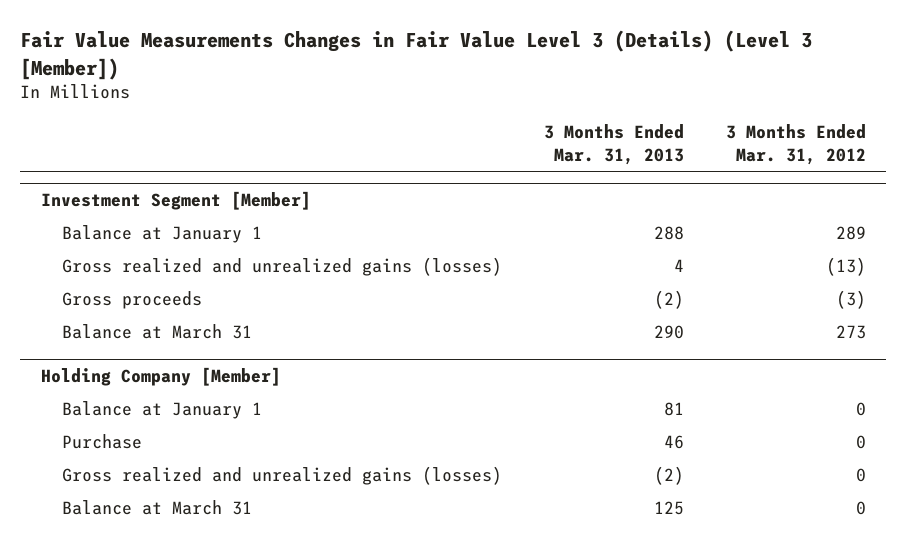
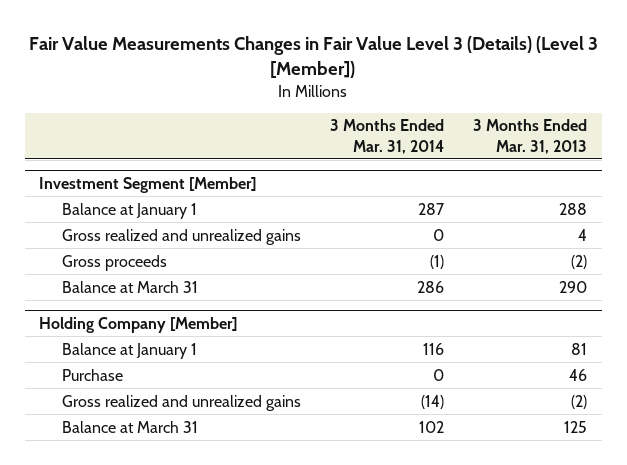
[725,124,866,166] 3 Months Ended Mar. 31, 2012 -> none
none -> [330,119,445,154] 3 Months Ended Mar. 31, 2014
[61,256,502,276] Gross realized and unrealized gains (losses) -> [62,228,302,245] Gross realized and unrealized gains
[61,465,502,485] Gross realized and unrealized gains (losses) -> [62,394,302,411] Gross realized and unrealized gains

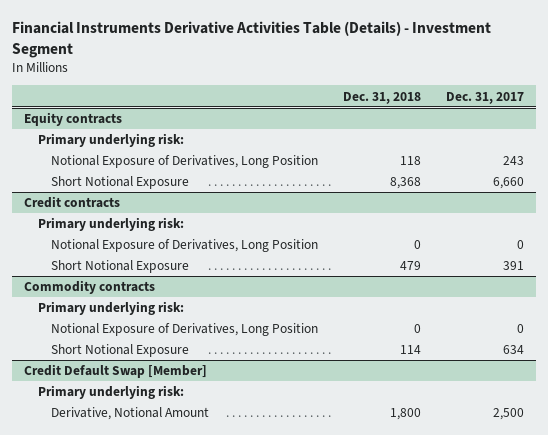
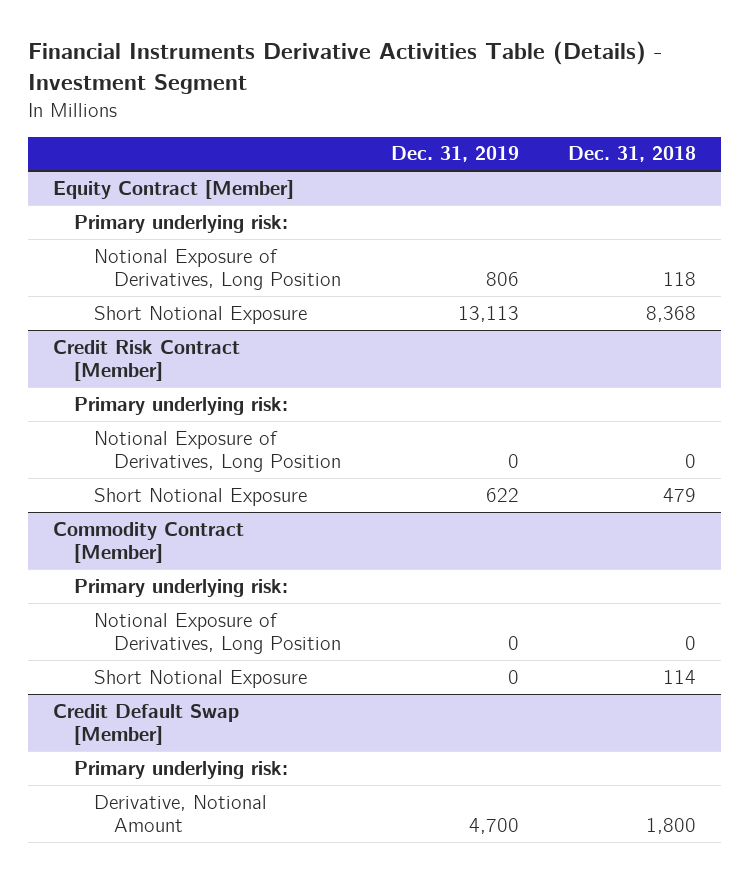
[445,91,524,104] Dec. 31, 2017 -> none
none -> [390,146,519,163] Dec. 31, 2019
[24,112,123,127] Equity contracts -> [53,179,295,199] Equity Contract [Member]
[24,196,121,209] Credit contracts -> [53,339,241,381] Credit Risk Contract [Member]
[24,280,156,295] Commodity contracts -> [53,521,245,563] Commodity Contract [Member]

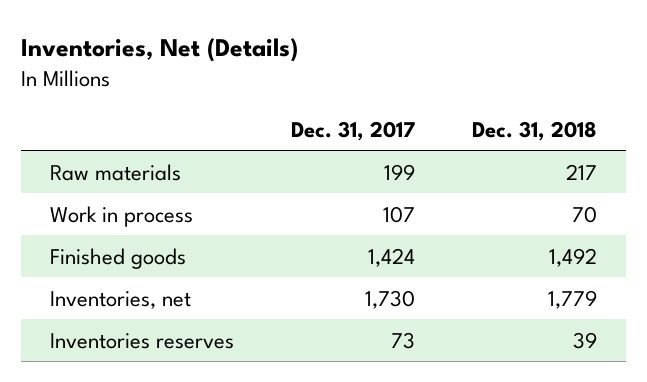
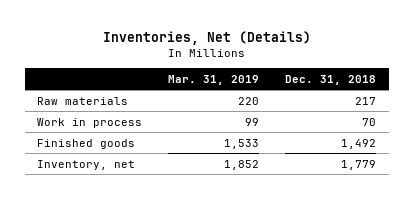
[290,120,415,141] Dec. 31, 2017 -> none
none -> [168,74,260,85] Mar. 31, 2019
[49,332,234,349] Inventories reserves -> none
[49,290,191,309] Inventories, net -> [37,159,136,170] Inventory, net

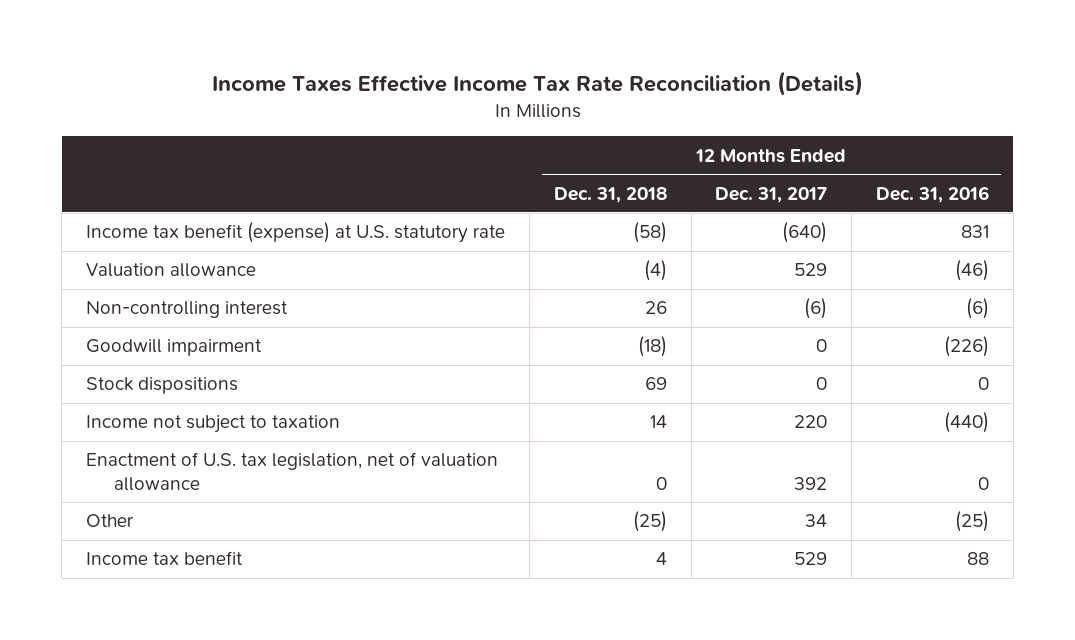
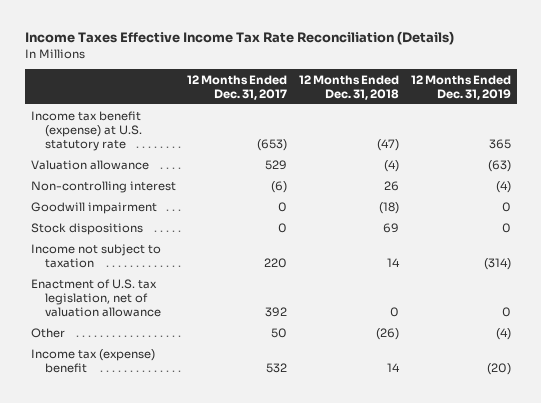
[876,185,990,203] Dec. 31, 2016 -> none
none -> [410,74,511,100] 12 Months Ended Dec. 31, 2019
[632,222,667,244] (58) -> [377,138,400,151] (47)
[782,222,828,244] (640) -> [257,138,288,151] (653)
[632,511,667,533] (25) -> [376,327,400,340] (26)
[805,514,828,528] 34 -> [271,327,288,338] 50
[86,551,244,566] Income tax benefit -> [30,348,155,373] Income tax (expense) benefit
[655,552,667,566] 4 -> [387,362,401,372] 14
[794,552,828,566] 529 -> [266,362,288,373] 532

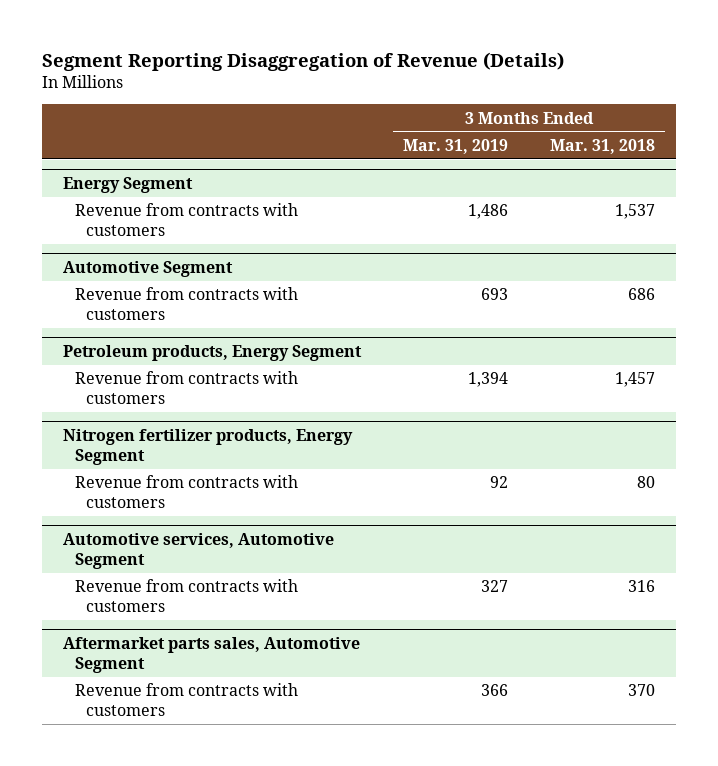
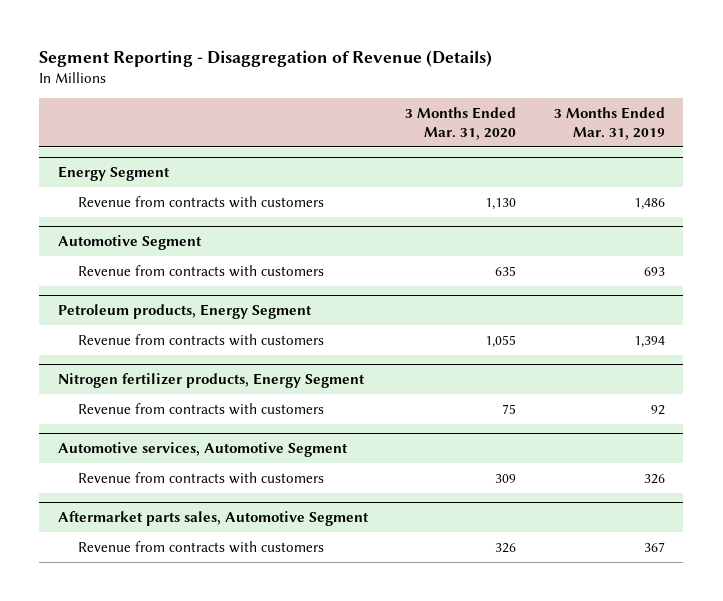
[42,51,565,71] Segment Reporting Disaggregation of Revenue (Details) -> [39,49,493,67] Segment Reporting - Disaggregation of Revenue (Details)
[549,138,655,154] Mar. 31, 2018 -> none
none -> [405,106,517,141] 3 Months Ended Mar. 31, 2020
[481,580,509,593] 327 -> [643,473,665,484] 326
[481,684,509,697] 366 -> [643,541,665,552] 367

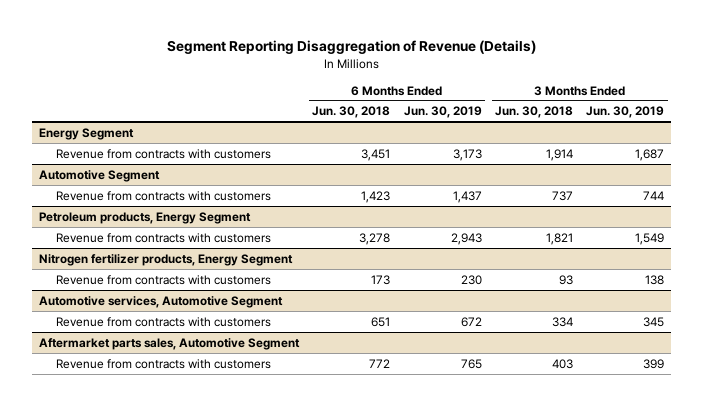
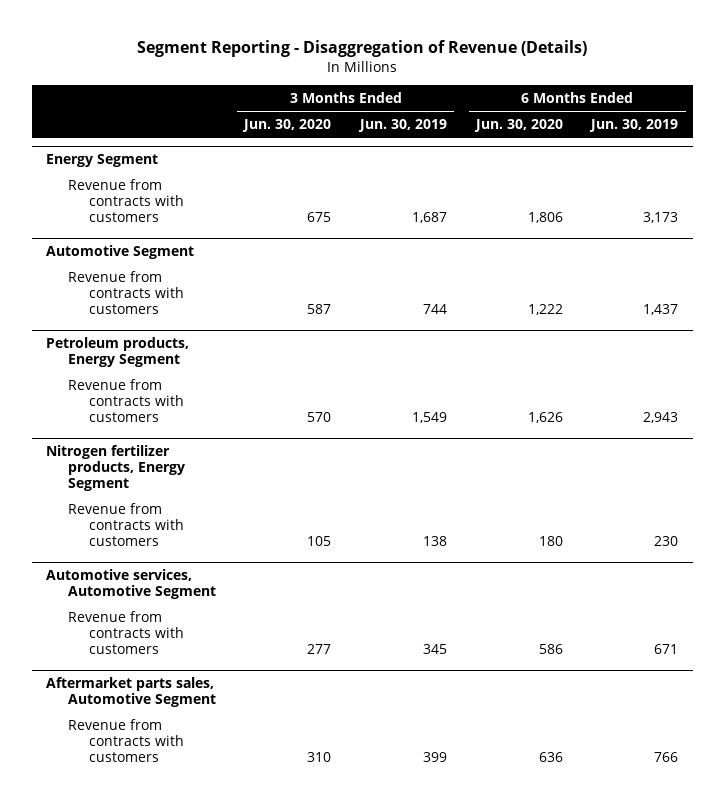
[166,40,536,55] Segment Reporting Disaggregation of Revenue (Details) -> [137,40,588,58] Segment Reporting - Disaggregation of Revenue (Details)
[312,106,391,119] Jun. 30, 2018 -> none
[495,106,574,119] Jun. 30, 2018 -> none
none -> [242,119,332,133] Jun. 30, 2020
none -> [473,119,563,133] Jun. 30, 2020
[460,316,482,327] 672 -> [654,644,679,655] 671
[460,358,482,369] 765 -> [654,752,679,763] 766

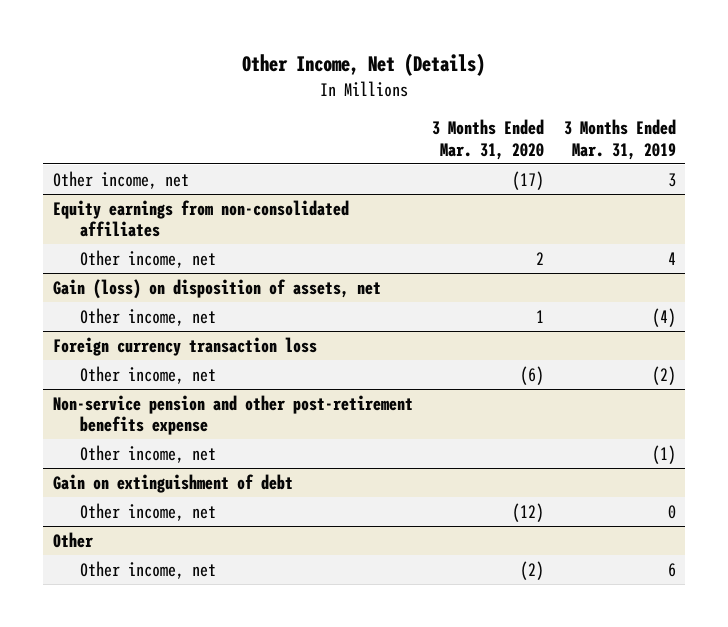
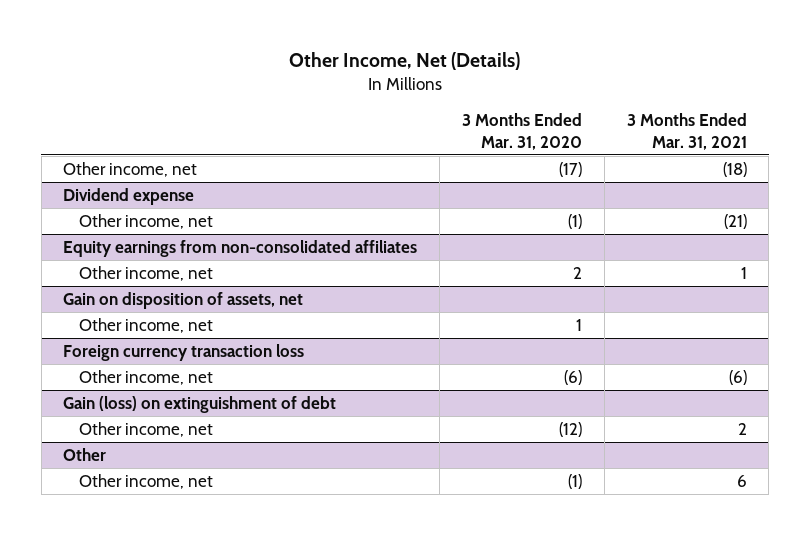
[563,119,676,160] 3 Months Ended Mar. 31, 2019 -> none
none -> [626,113,747,150] 3 Months Ended Mar. 31, 2021
none -> [63,187,195,205] Dividend expense
none -> [78,213,213,229] Other income, net
[52,278,381,299] Gain (loss) on disposition of assets, net -> [63,291,304,309] Gain on disposition of assets, net
[52,394,413,436] Non-service pension and other post-retirement benefits expense -> none
[80,444,217,463] Other income, net -> none
[52,473,293,493] Gain on extinguishment of debt -> [63,395,337,413] Gain (loss) on extinguishment of debt
[520,560,545,580] (2) -> [567,473,582,489] (1)

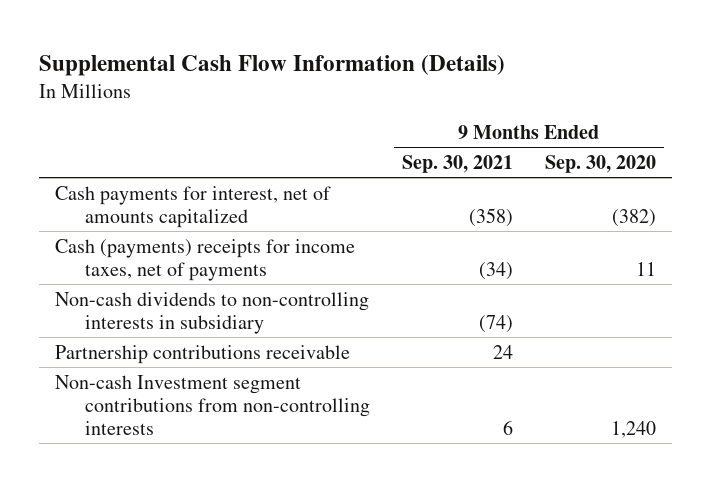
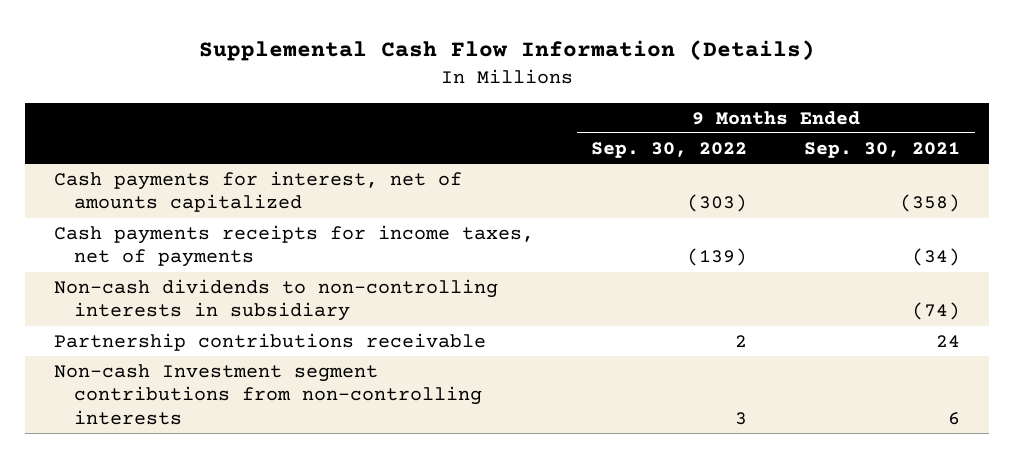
[544,155,656,174] Sep. 30, 2020 -> none
none -> [590,141,747,158] Sep. 30, 2022
[55,238,356,281] Cash (payments) receipts for income taxes, net of payments -> [53,224,534,268] Cash payments receipts for income taxes, net of payments

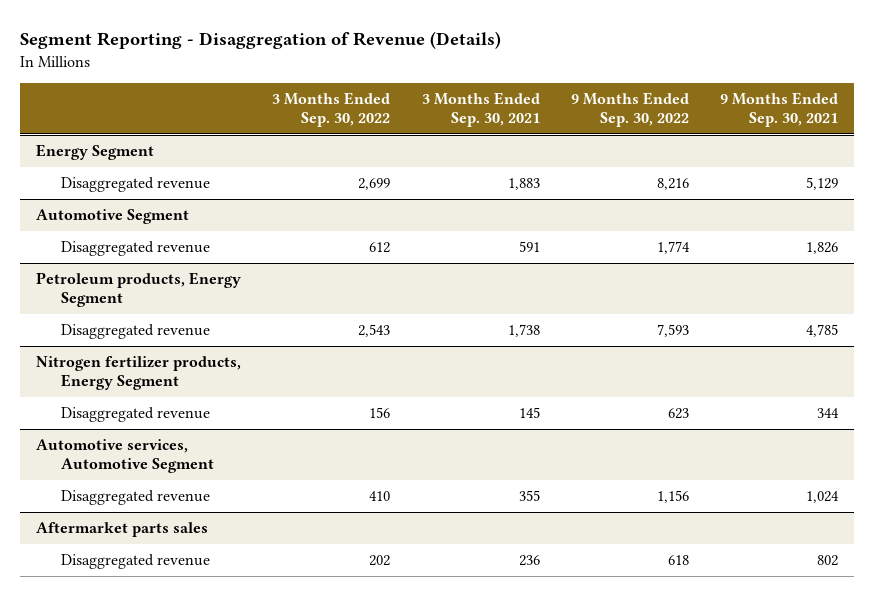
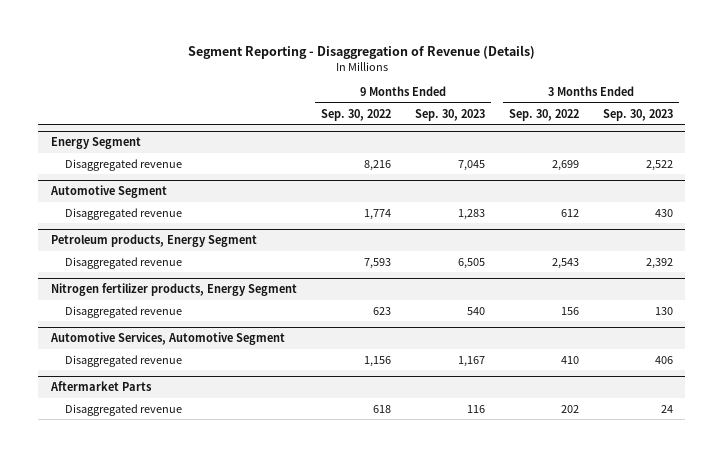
[421,91,540,128] 3 Months Ended Sep. 30, 2021 -> none
[720,91,839,128] 9 Months Ended Sep. 30, 2021 -> none
none -> [414,108,485,121] Sep. 30, 2023
none -> [602,108,673,121] Sep. 30, 2023
[35,439,214,474] Automotive services, Automotive Segment -> [49,332,285,346] Automotive Services, Automotive Segment
[35,522,208,538] Aftermarket parts sales -> [49,381,152,392] Aftermarket Parts

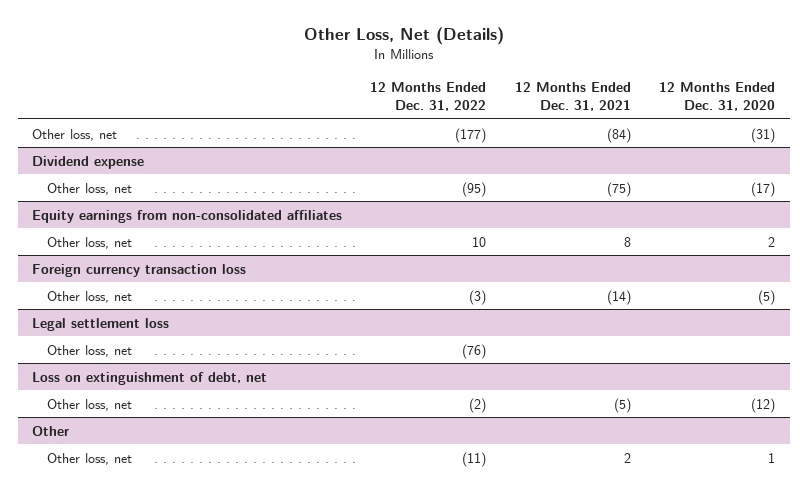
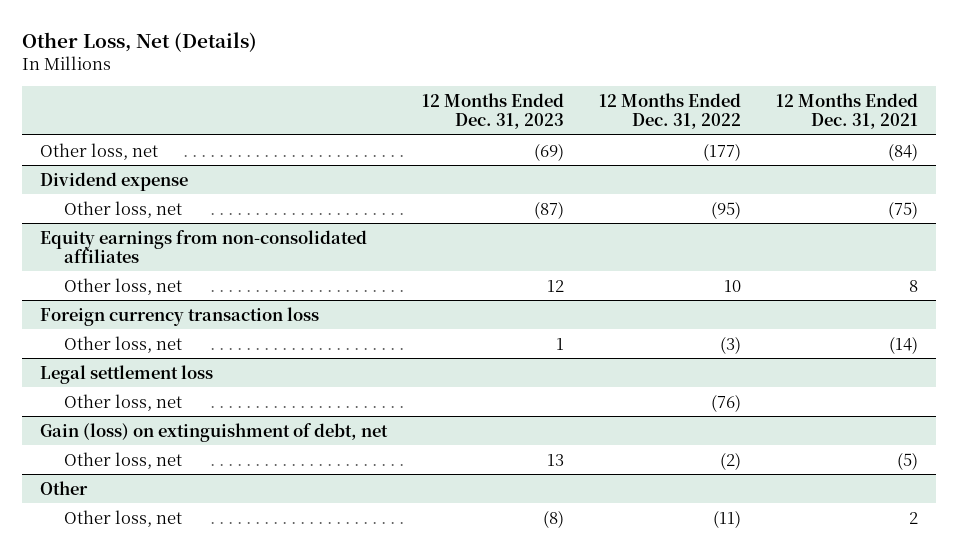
[659,81,776,112] 12 Months Ended Dec. 31, 2020 -> none
none -> [421,92,564,130] 12 Months Ended Dec. 31, 2023
[31,371,267,385] Loss on extinguishment of debt, net -> [39,422,388,442] Gain (loss) on extinguishment of debt, net

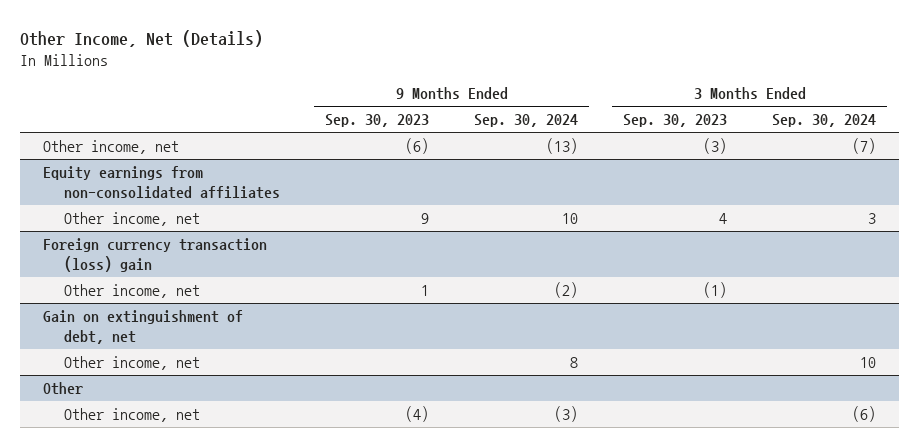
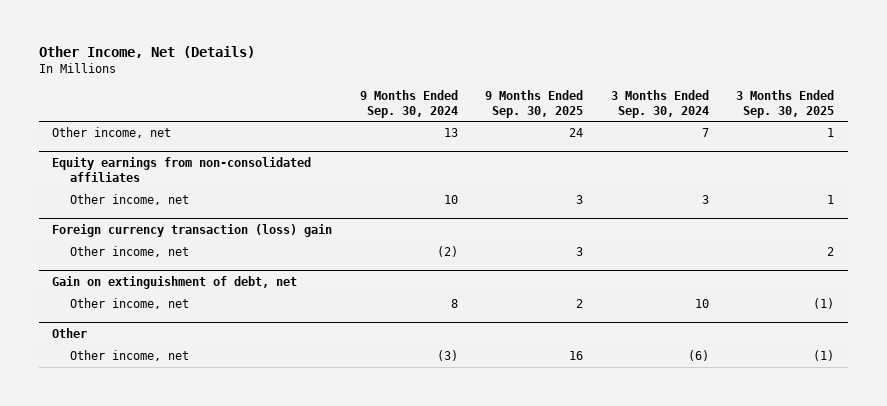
[325,114,430,128] Sep. 30, 2023 -> none
[623,114,728,128] Sep. 30, 2023 -> none
none -> [485,89,584,118] 9 Months Ended Sep. 30, 2025
none -> [736,89,835,118] 3 Months Ended Sep. 30, 2025
[546,137,579,154] (13) -> [443,128,458,138] 13
[852,137,877,154] (7) -> [701,128,709,138] 7

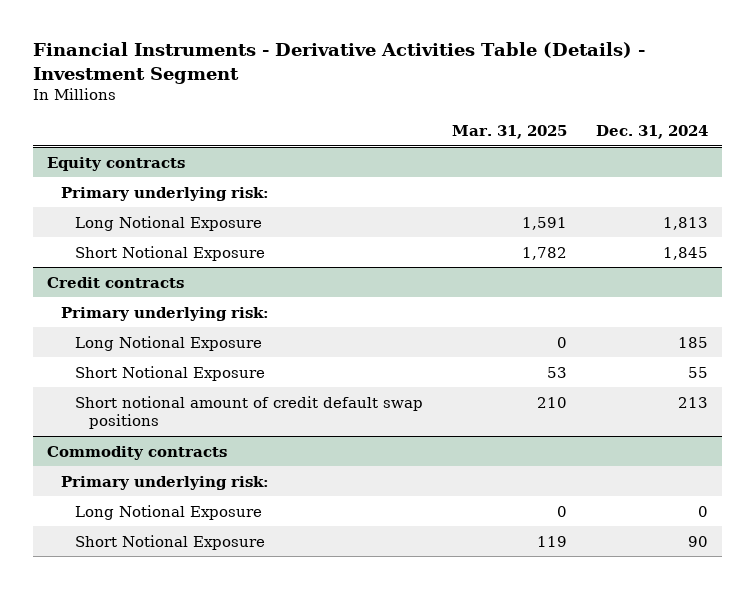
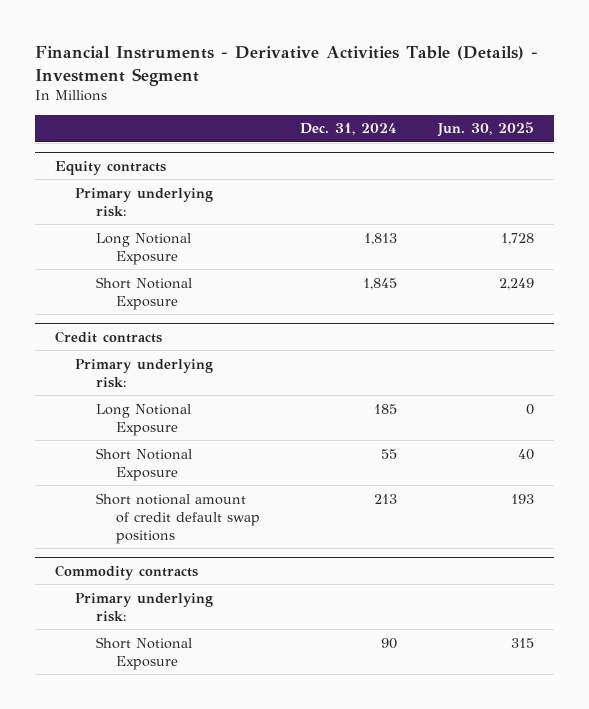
[451,124,567,139] Mar. 31, 2025 -> none
none -> [436,122,534,138] Jun. 30, 2025
[75,504,263,520] Long Notional Exposure -> none

